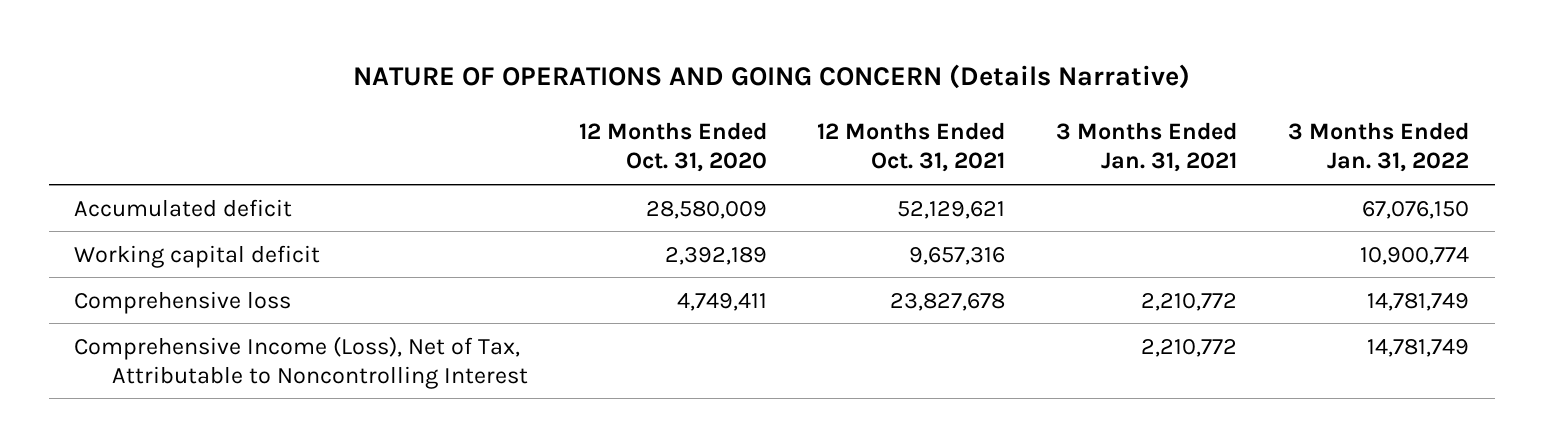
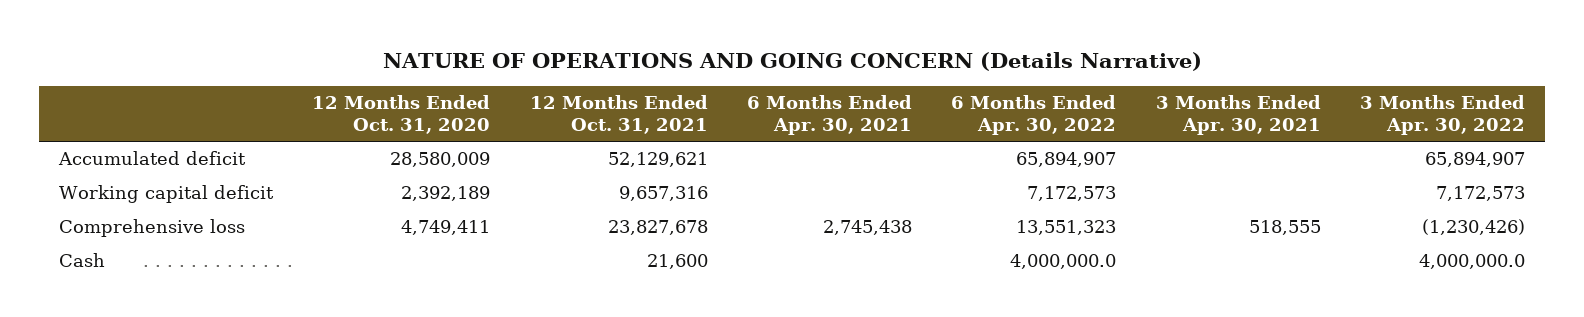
[1056,122,1238,173] 3 Months Ended Jan. 31, 2021 -> none
[1288,122,1470,173] 3 Months Ended Jan. 31, 2022 -> none
none -> [747,95,913,136] 6 Months Ended Apr. 30, 2021
none -> [951,95,1117,136] 6 Months Ended Apr. 30, 2022
none -> [1155,95,1321,136] 3 Months Ended Apr. 30, 2021
none -> [1360,95,1526,136] 3 Months Ended Apr. 30, 2022
[74,335,528,389] Comprehensive Income (Loss), Net of Tax, Attributable to Noncontrolling Interest -> none
none -> [59,253,106,268] Cash

